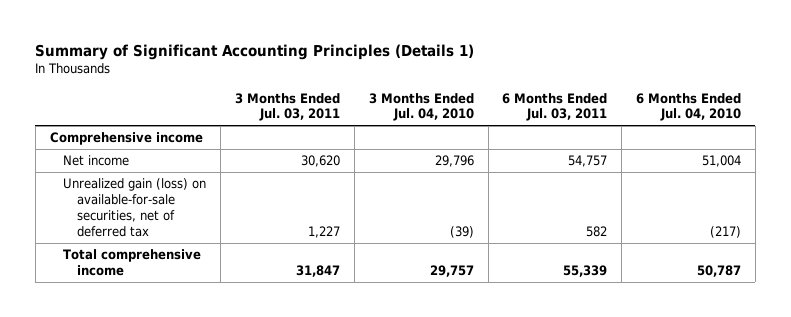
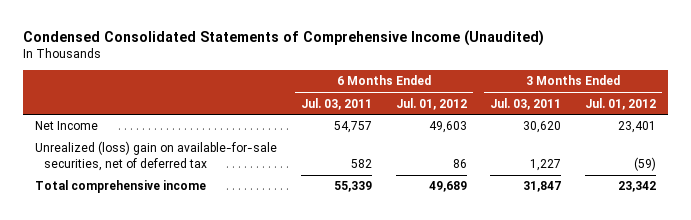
[35,43,475,60] Summary of Significant Accounting Principles (Details 1) -> [22,29,544,46] Condensed Consolidated Statements of Comprehensive Income (Unaudited)
[368,92,474,122] 3 Months Ended Jul. 04, 2010 -> none
[636,92,742,122] 6 Months Ended Jul. 04, 2010 -> none
none -> [395,97,467,110] Jul. 01, 2012
none -> [585,97,657,110] Jul. 01, 2012
[49,132,203,146] Comprehensive income -> none
[63,155,130,167] Net income -> [34,121,98,131] Net Income
[63,178,207,237] Unrealized gain (loss) on available-for-sale securities, net of deferred tax -> [34,141,277,171] Unrealized (loss) gain on available-for-sale securities, net of deferred tax

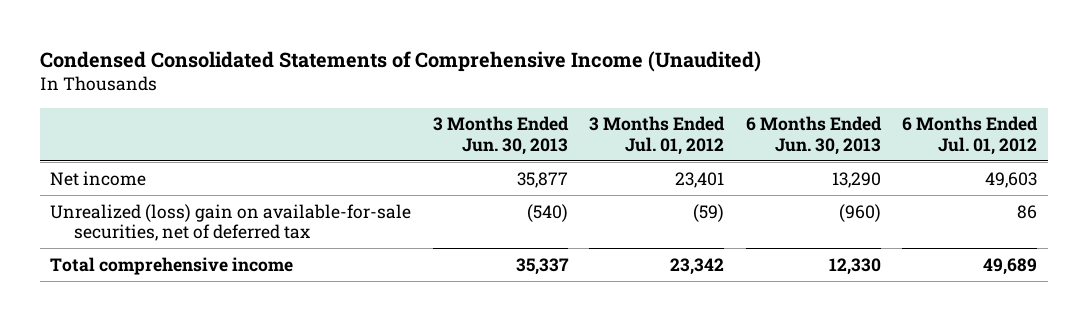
[300,97,372,110] Jul. 03, 2011 -> none
[490,97,562,110] Jul. 03, 2011 -> none
none -> [432,116,569,155] 3 Months Ended Jun. 30, 2013
none -> [745,116,882,155] 6 Months Ended Jun. 30, 2013
[34,121,98,131] Net Income -> [50,170,147,186] Net income

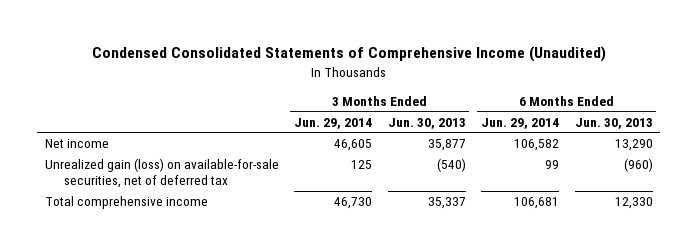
[589,116,726,155] 3 Months Ended Jul. 01, 2012 -> none
[902,116,1039,155] 6 Months Ended Jul. 01, 2012 -> none
none -> [294,117,373,129] Jun. 29, 2014
none -> [481,117,560,129] Jun. 29, 2014
[50,203,412,242] Unrealized (loss) gain on available-for-sale securities, net of deferred tax -> [44,158,279,189] Unrealized gain (loss) on available-for-sale securities, net of deferred tax

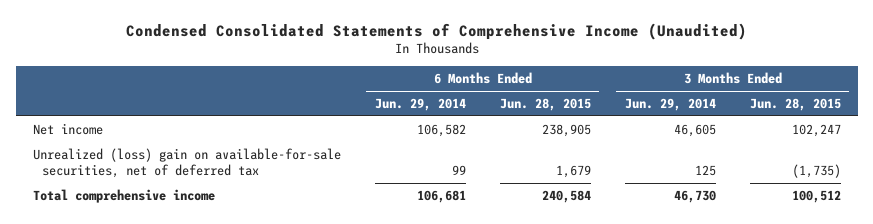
[387,117,466,129] Jun. 30, 2013 -> none
[574,117,653,129] Jun. 30, 2013 -> none
none -> [499,98,591,112] Jun. 28, 2015
none -> [749,98,841,112] Jun. 28, 2015
[44,158,279,189] Unrealized gain (loss) on available-for-sale securities, net of deferred tax -> [32,147,341,178] Unrealized (loss) gain on available-for-sale securities, net of deferred tax

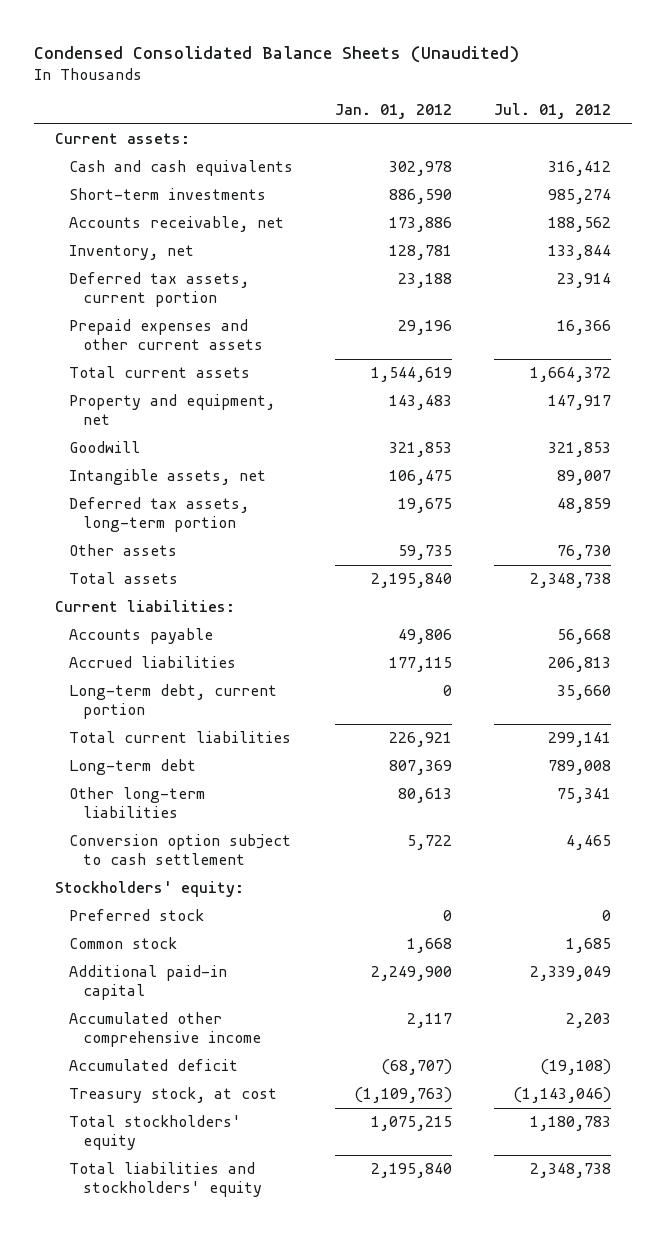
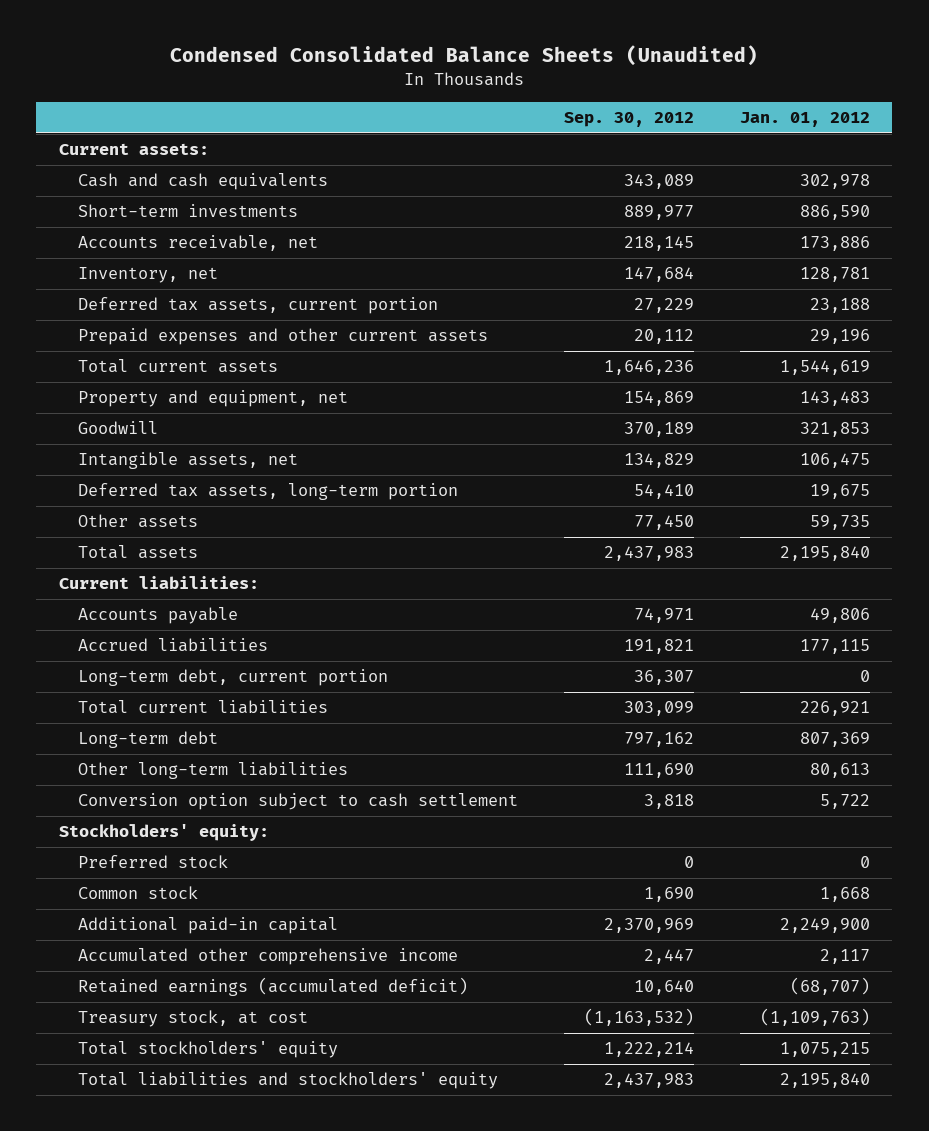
[493,103,611,120] Jul. 01, 2012 -> none
none -> [563,112,694,128] Sep. 30, 2012
[68,1059,238,1072] Accumulated deficit -> [78,977,469,997] Retained earnings (accumulated deficit)

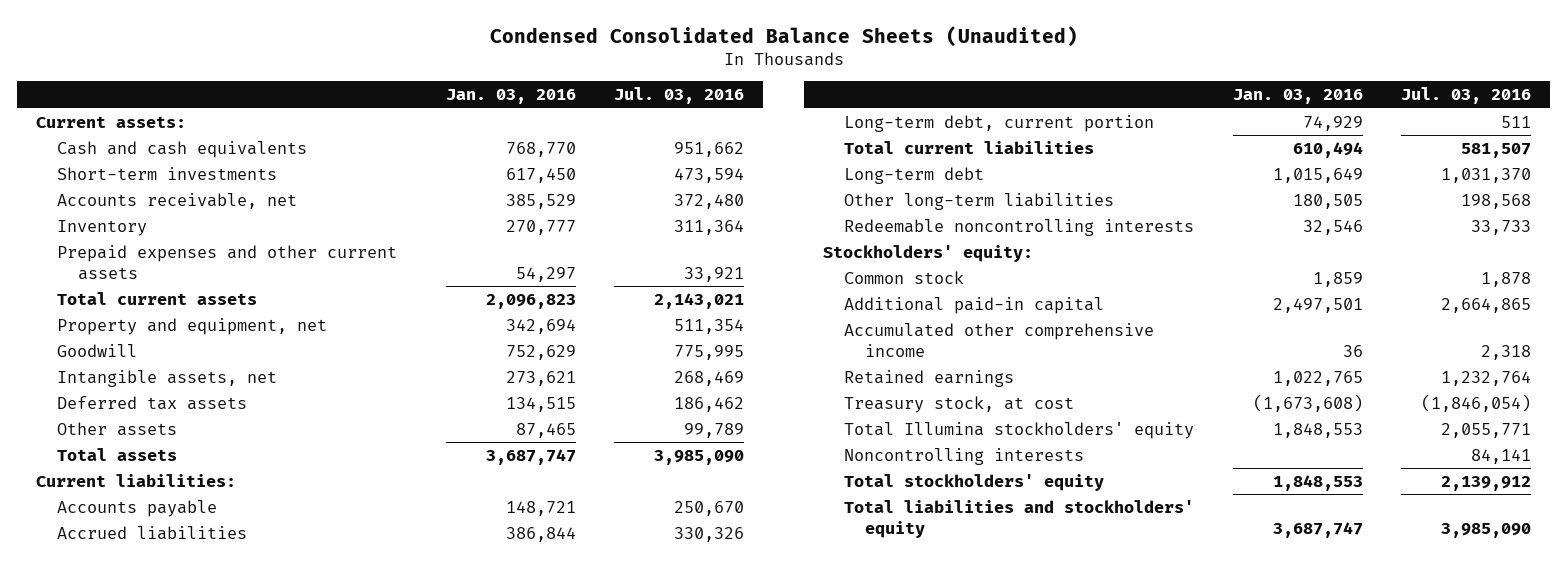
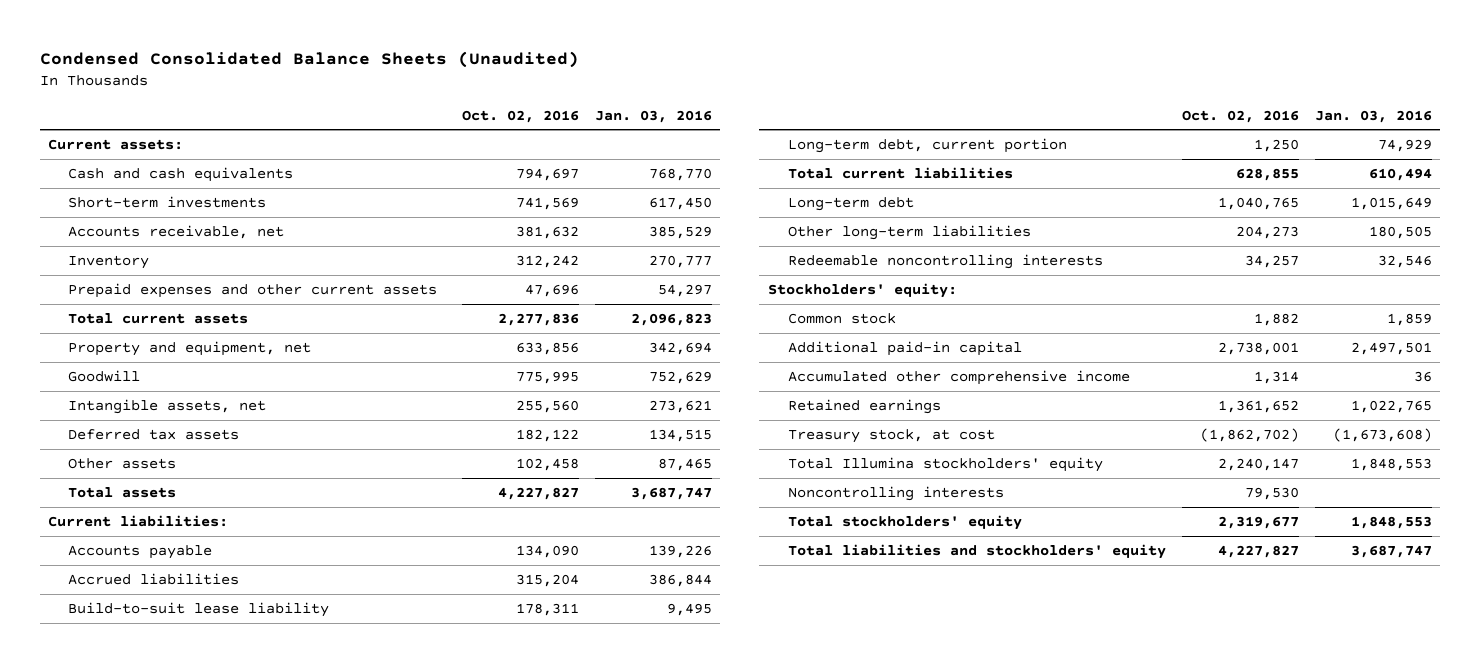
[613,87,744,105] Jul. 03, 2016 -> none
none -> [461,109,579,123] Oct. 02, 2016
[505,500,576,516] 148,721 -> [649,545,713,559] 139,226
none -> [67,602,329,618] Build-to-suit lease liability

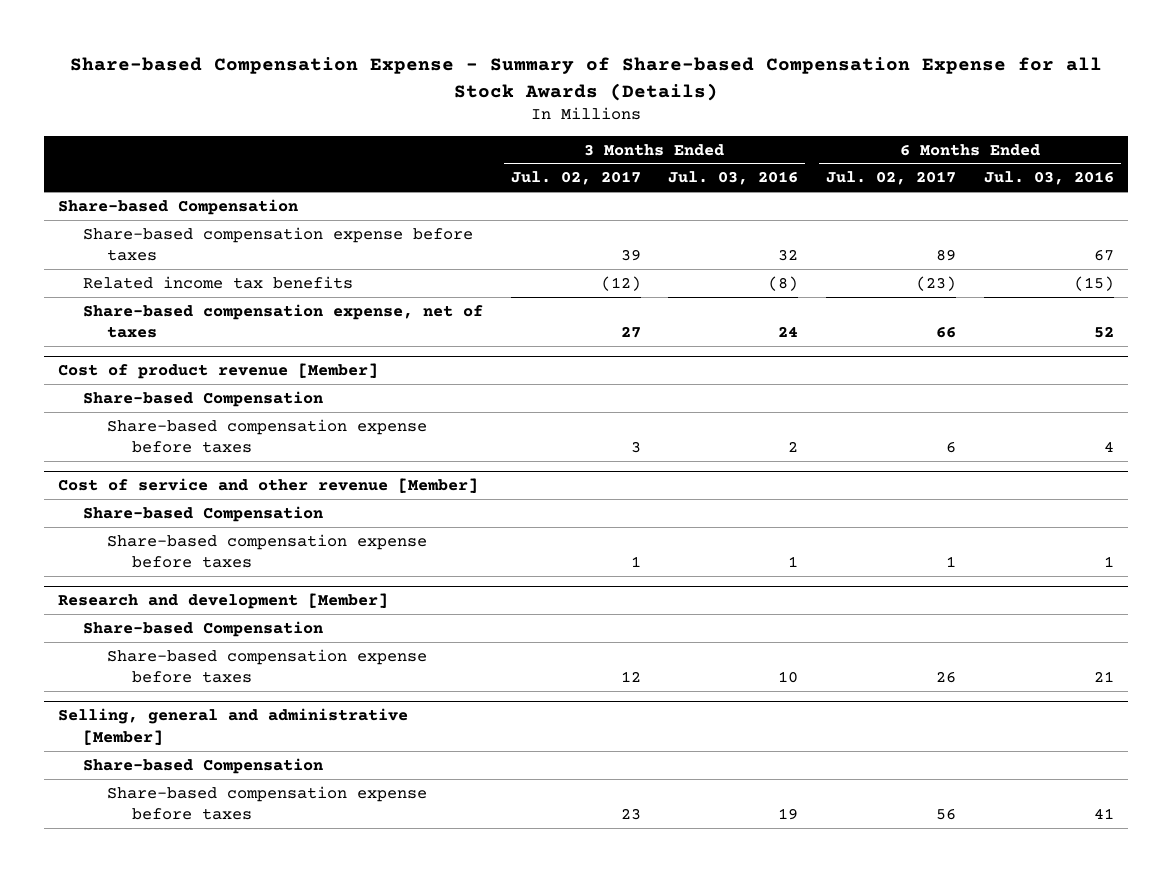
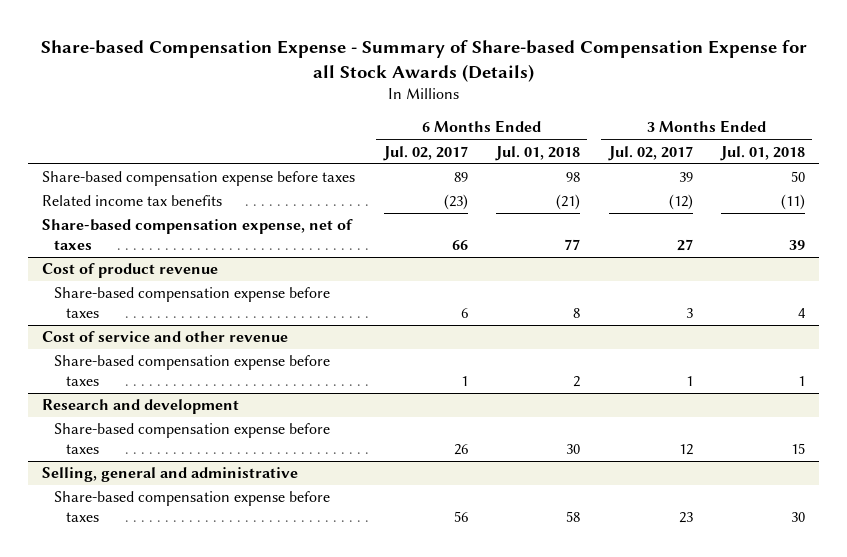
[668,171,799,186] Jul. 03, 2016 -> none
[983,171,1114,186] Jul. 03, 2016 -> none
none -> [495,145,581,161] Jul. 01, 2018
none -> [719,145,805,161] Jul. 01, 2018
[58,198,299,215] Share-based Compensation -> none
[82,390,323,407] Share-based Compensation -> none
[58,363,379,380] Cost of product revenue [Member] -> [42,263,219,279] Cost of product revenue
[82,505,323,522] Share-based Compensation -> none
[58,478,479,494] Cost of service and other revenue [Member] -> [42,331,289,343] Cost of service and other revenue
[82,620,323,637] Share-based Compensation -> none
[58,593,389,610] Research and development [Member] -> [42,399,240,415] Research and development
[82,757,323,774] Share-based Compensation -> none
[58,708,409,746] Selling, general and administrative [Member] -> [42,467,299,483] Selling, general and administrative

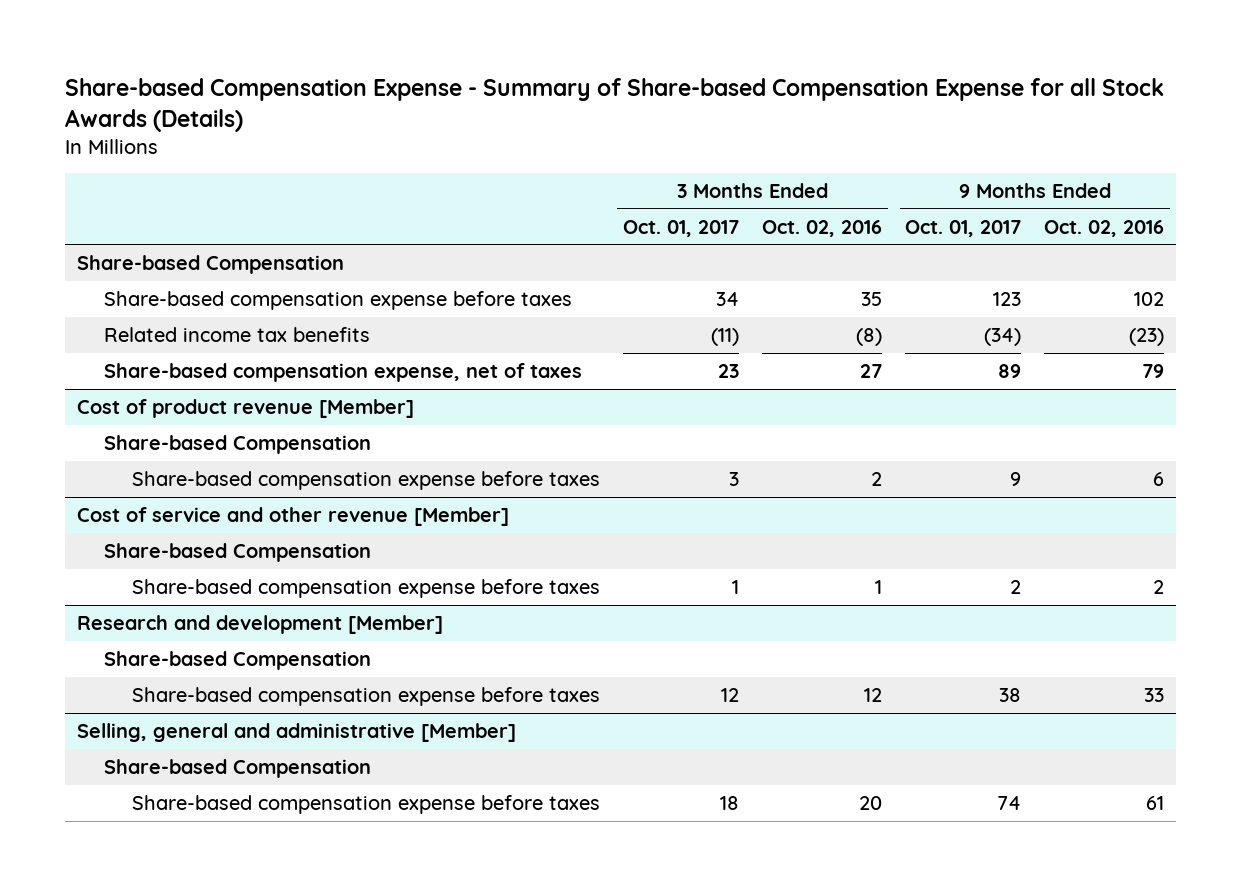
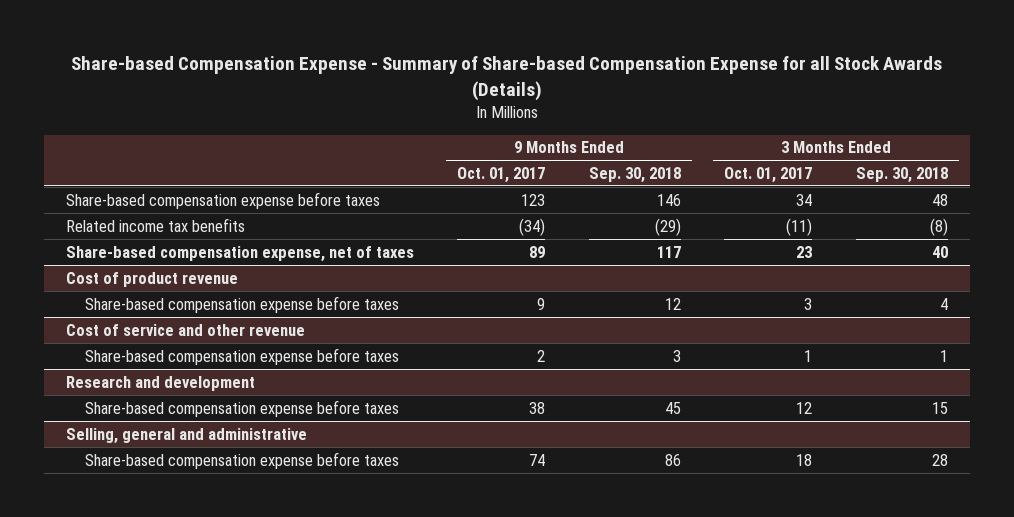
[762,219,883,237] Oct. 02, 2016 -> none
[1044,219,1165,237] Oct. 02, 2016 -> none
none -> [588,166,681,183] Sep. 30, 2018
none -> [855,166,948,183] Sep. 30, 2018
[76,254,344,274] Share-based Compensation -> none
[104,434,372,454] Share-based Compensation -> none
[76,398,414,418] Cost of product revenue [Member] -> [65,271,238,287] Cost of product revenue
[104,542,372,562] Share-based Compensation -> none
[76,506,509,526] Cost of service and other revenue [Member] -> [65,323,305,336] Cost of service and other revenue
[104,650,372,670] Share-based Compensation -> none
[76,614,443,634] Research and development [Member] -> [65,375,255,391] Research and development
[104,758,372,778] Share-based Compensation -> none
[76,722,516,742] Selling, general and administrative [Member] -> [65,427,307,444] Selling, general and administrative

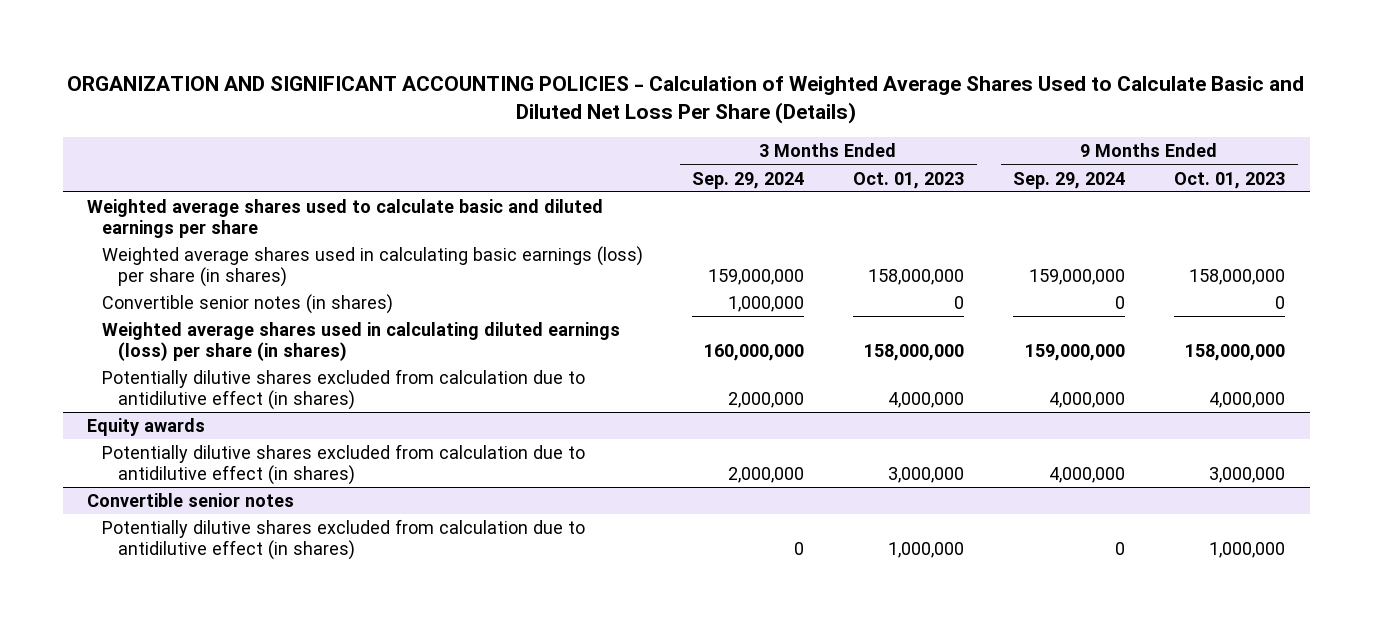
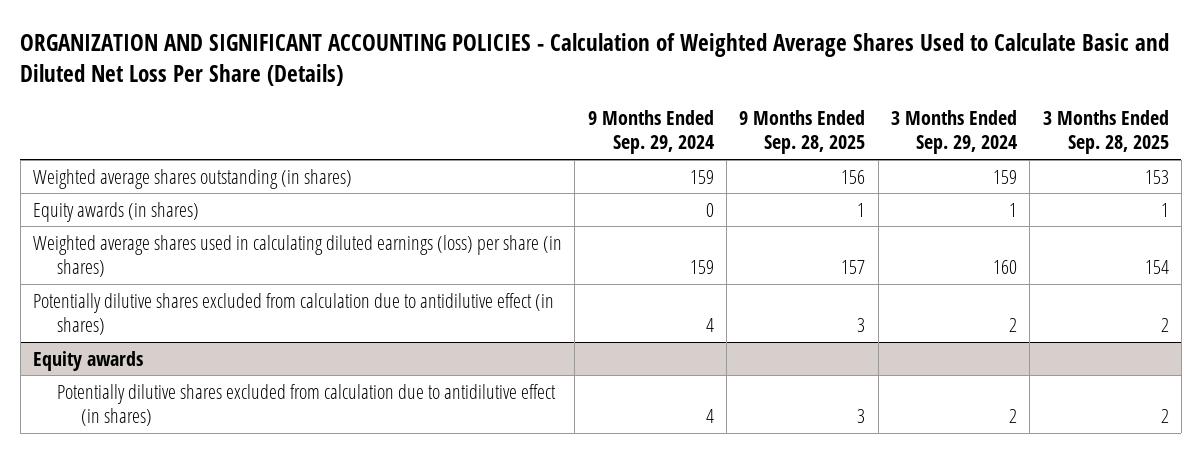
[853,171,965,189] Oct. 01, 2023 -> none
[1174,171,1286,189] Oct. 01, 2023 -> none
none -> [739,109,866,155] 9 Months Ended Sep. 28, 2025
none -> [1042,109,1169,155] 3 Months Ended Sep. 28, 2025
[87,198,604,239] Weighted average shares used to calculate basic and diluted earnings per share -> none
[102,245,644,288] Weighted average shares used in calculating basic earnings (loss) per share (in shares) -> [33,168,353,189] Weighted average shares outstanding (in shares)
[708,269,805,286] 159,000,000 -> [992,169,1017,184] 159
[1029,269,1126,286] 159,000,000 -> [689,169,714,184] 159
[102,293,394,314] Convertible senior notes (in shares) -> [33,201,200,222] Equity awards (in shares)
[728,295,805,312] 1,000,000 -> [1008,202,1017,217] 1
[704,344,805,362] 160,000,000 -> [992,260,1017,275] 160
[1025,344,1126,362] 159,000,000 -> [689,260,714,275] 159
[728,392,805,409] 2,000,000 -> [1008,318,1017,333] 2
[1049,392,1126,409] 4,000,000 -> [705,318,714,333] 4
[87,492,295,507] Convertible senior notes -> none
[102,518,586,561] Potentially dilutive shares excluded from calculation due to antidilutive effect (in shares) -> none
[728,467,805,484] 2,000,000 -> [1008,409,1017,424] 2
[1049,467,1126,484] 4,000,000 -> [705,409,714,424] 4

